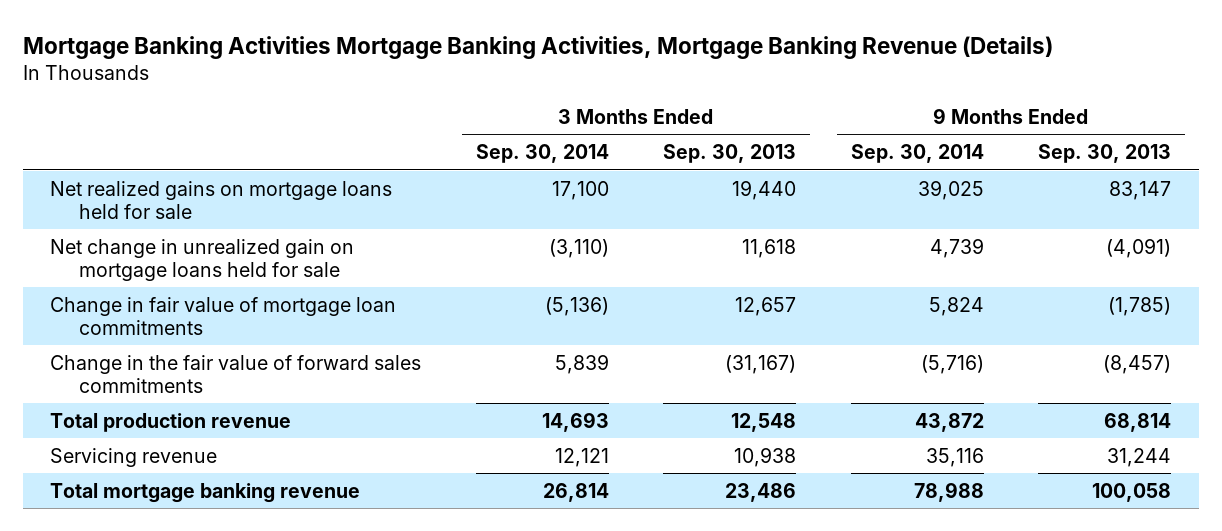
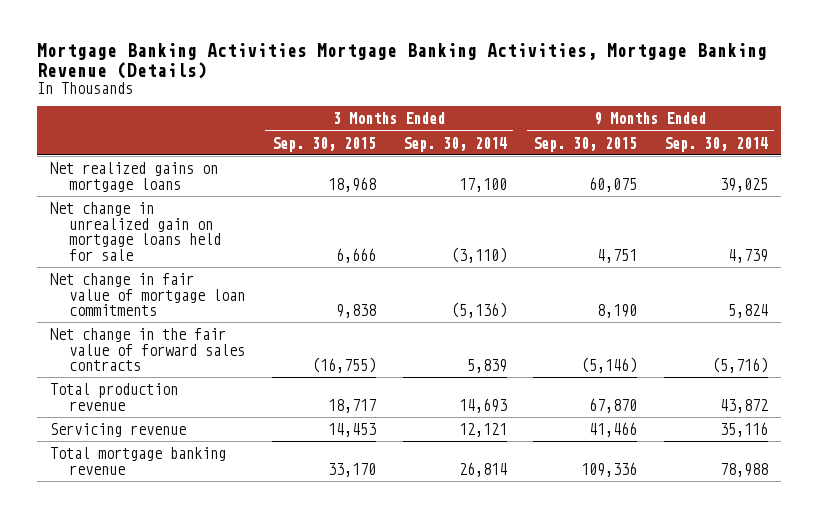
[663,144,797,164] Sep. 30, 2013 -> none
[1038,144,1172,164] Sep. 30, 2013 -> none
none -> [272,136,377,152] Sep. 30, 2015
none -> [533,136,638,152] Sep. 30, 2015
[50,180,393,219] Net realized gains on mortgage loans held for sale -> [50,161,219,192] Net realized gains on mortgage loans
[50,296,397,335] Change in fair value of mortgage loan commitments -> [50,272,246,317] Net change in fair value of mortgage loan commitments
[50,354,422,393] Change in the fair value of forward sales commitments -> [50,327,246,372] Net change in the fair value of forward sales contracts

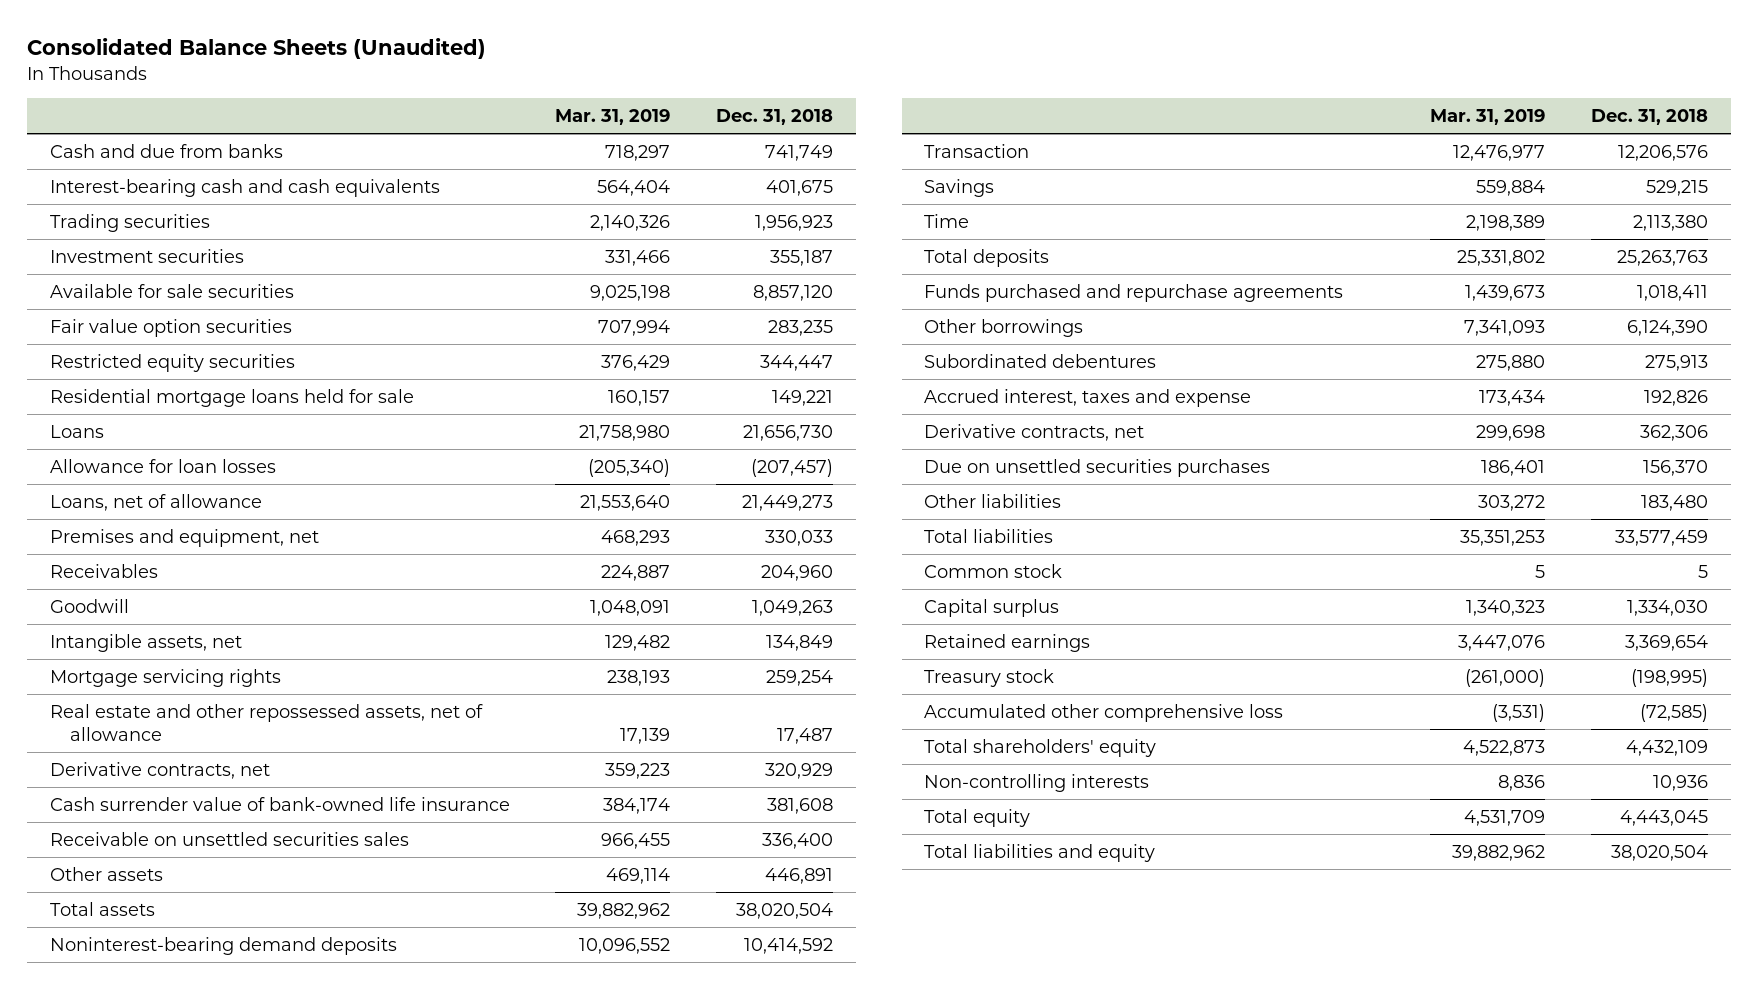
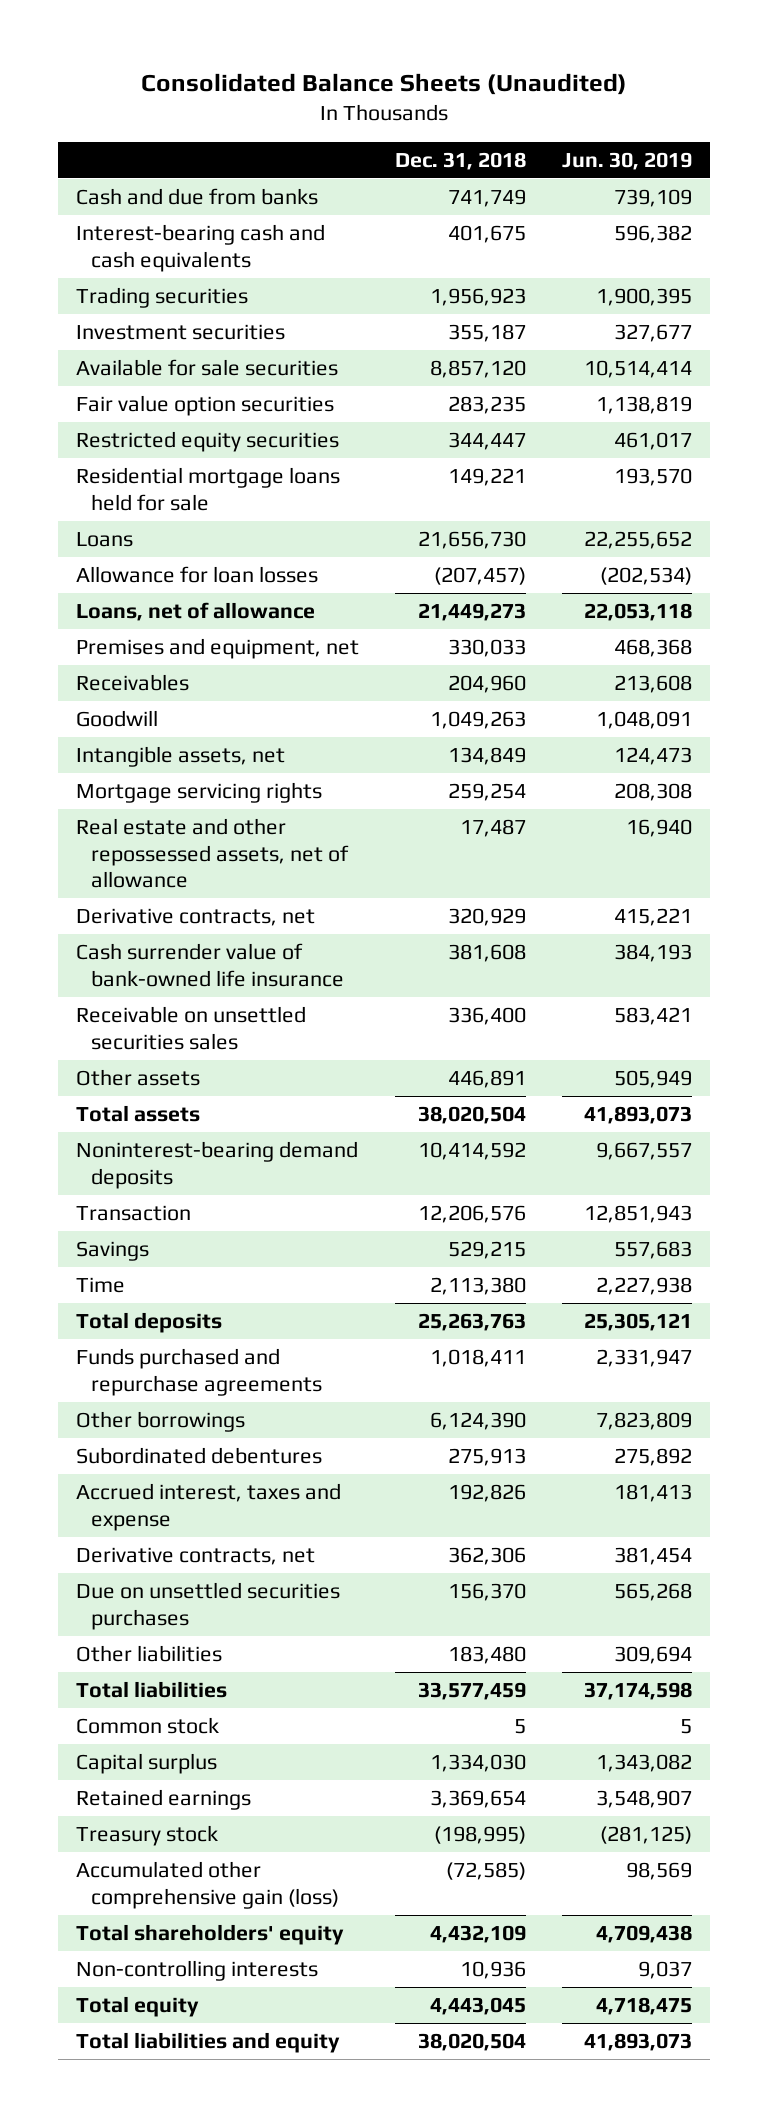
[555,108,671,125] Mar. 31, 2019 -> none
none -> [561,151,692,170] Jun. 30, 2019
[924,703,1284,722] Accumulated other comprehensive loss -> [75,1861,340,1909] Accumulated other comprehensive gain (loss)

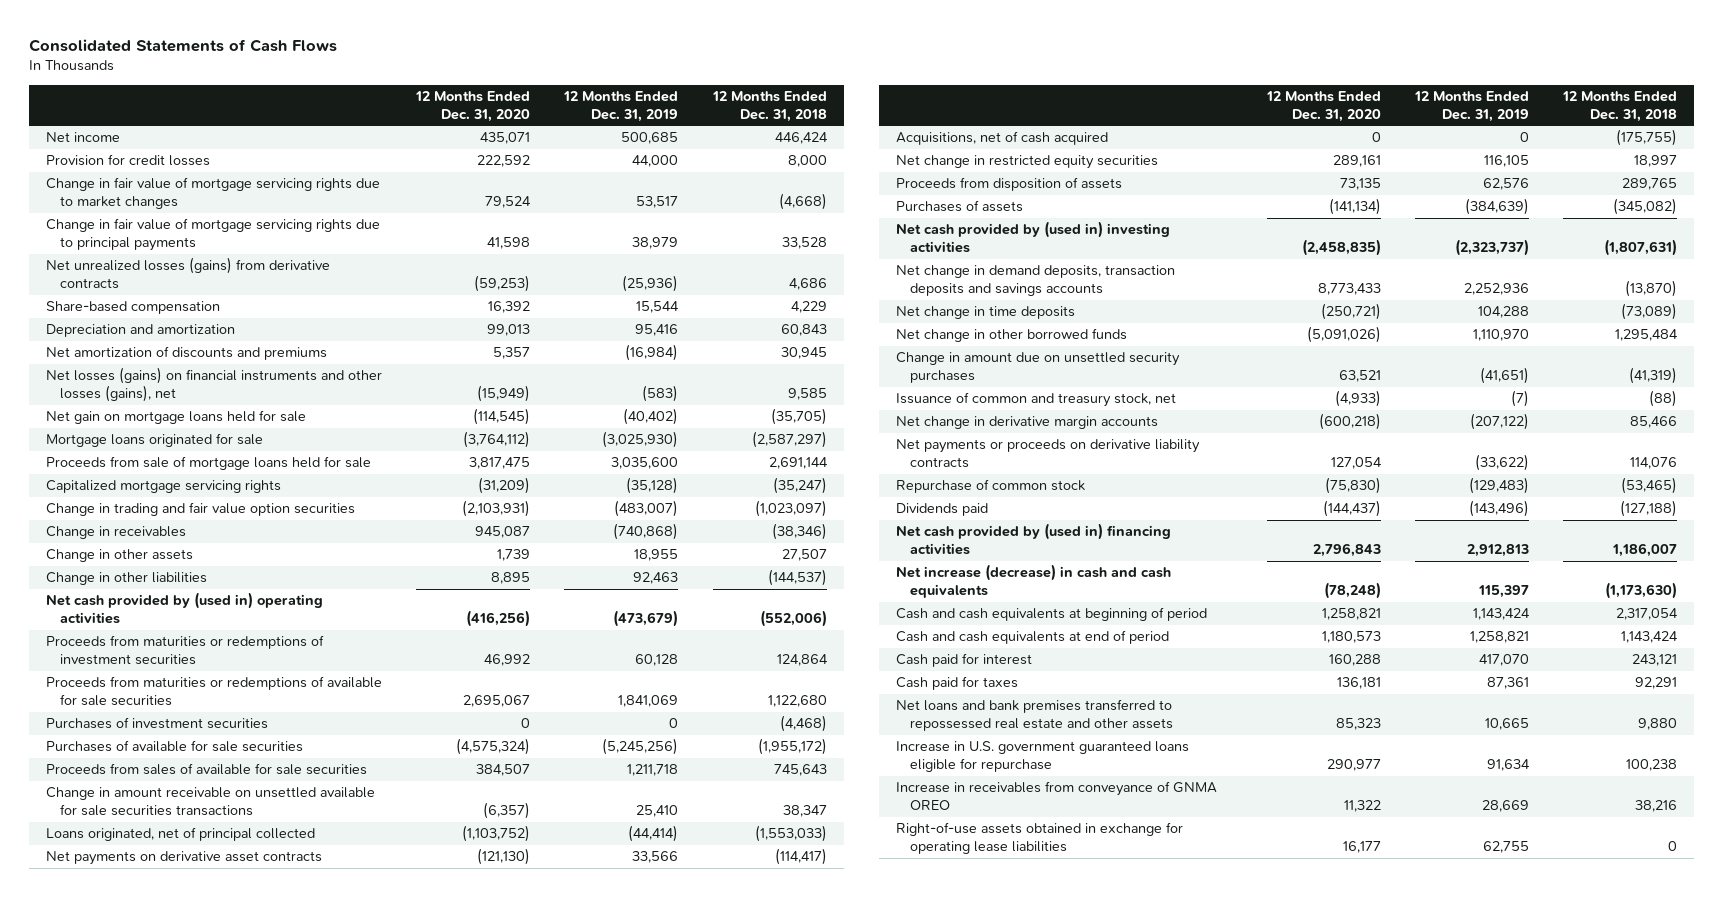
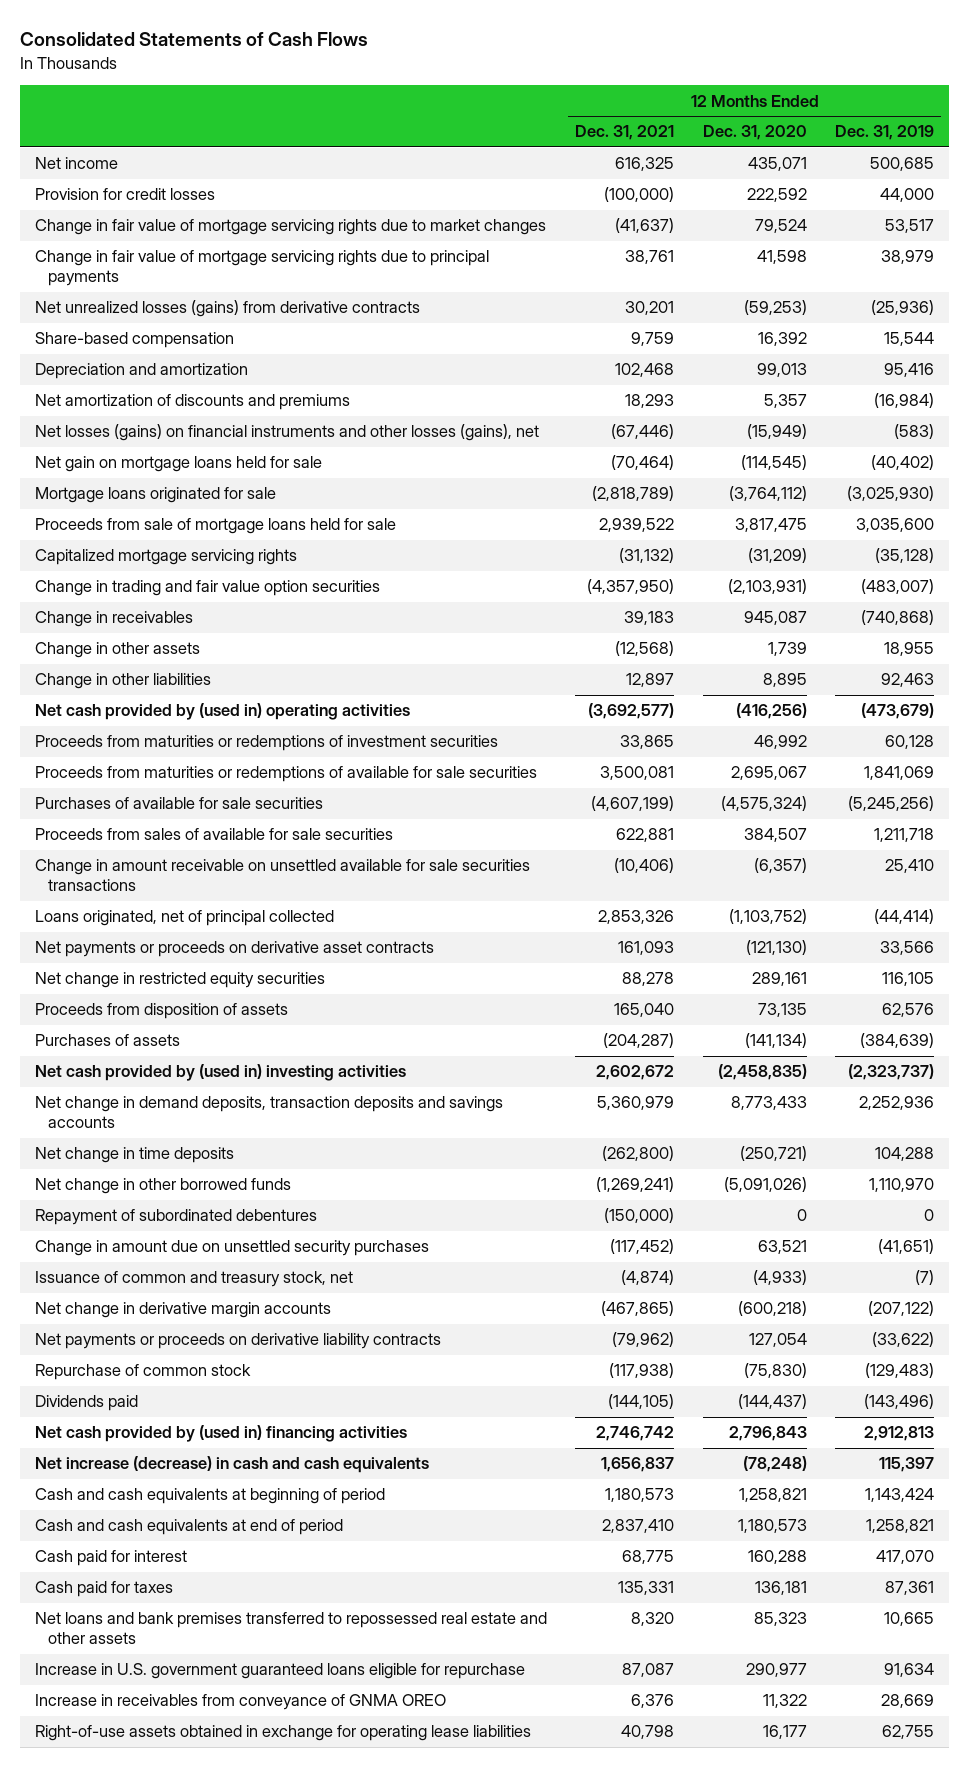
[711,90,827,122] 12 Months Ended Dec. 31, 2018 -> none
none -> [575,125,675,141] Dec. 31, 2021
[45,717,268,730] Purchases of investment securities -> none
[896,131,1109,146] Acquisitions, net of cash acquired -> none
[45,851,322,866] Net payments on derivative asset contracts -> [34,941,434,958] Net payments or proceeds on derivative asset contracts
none -> [34,1209,317,1226] Repayment of subordinated debentures

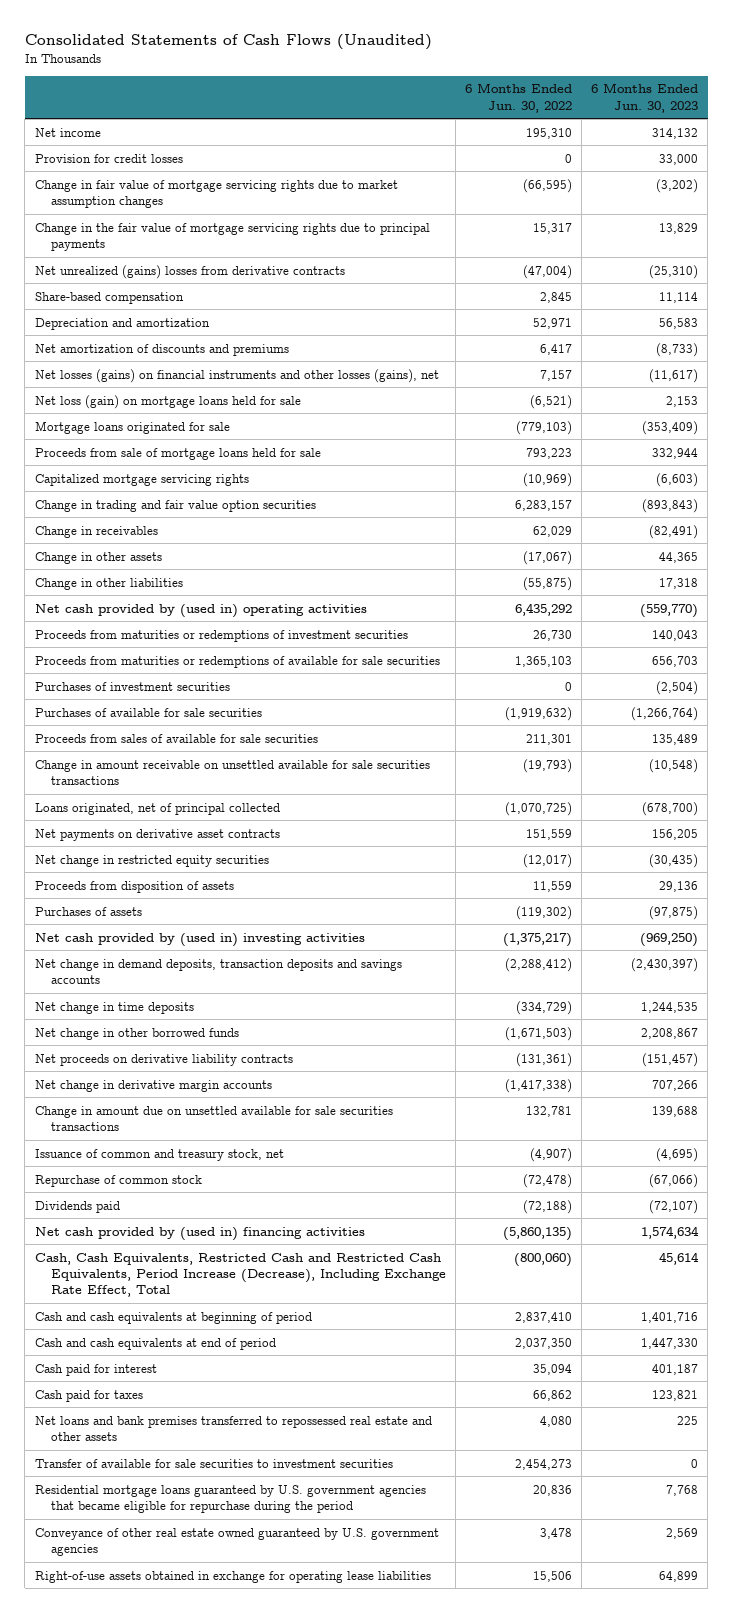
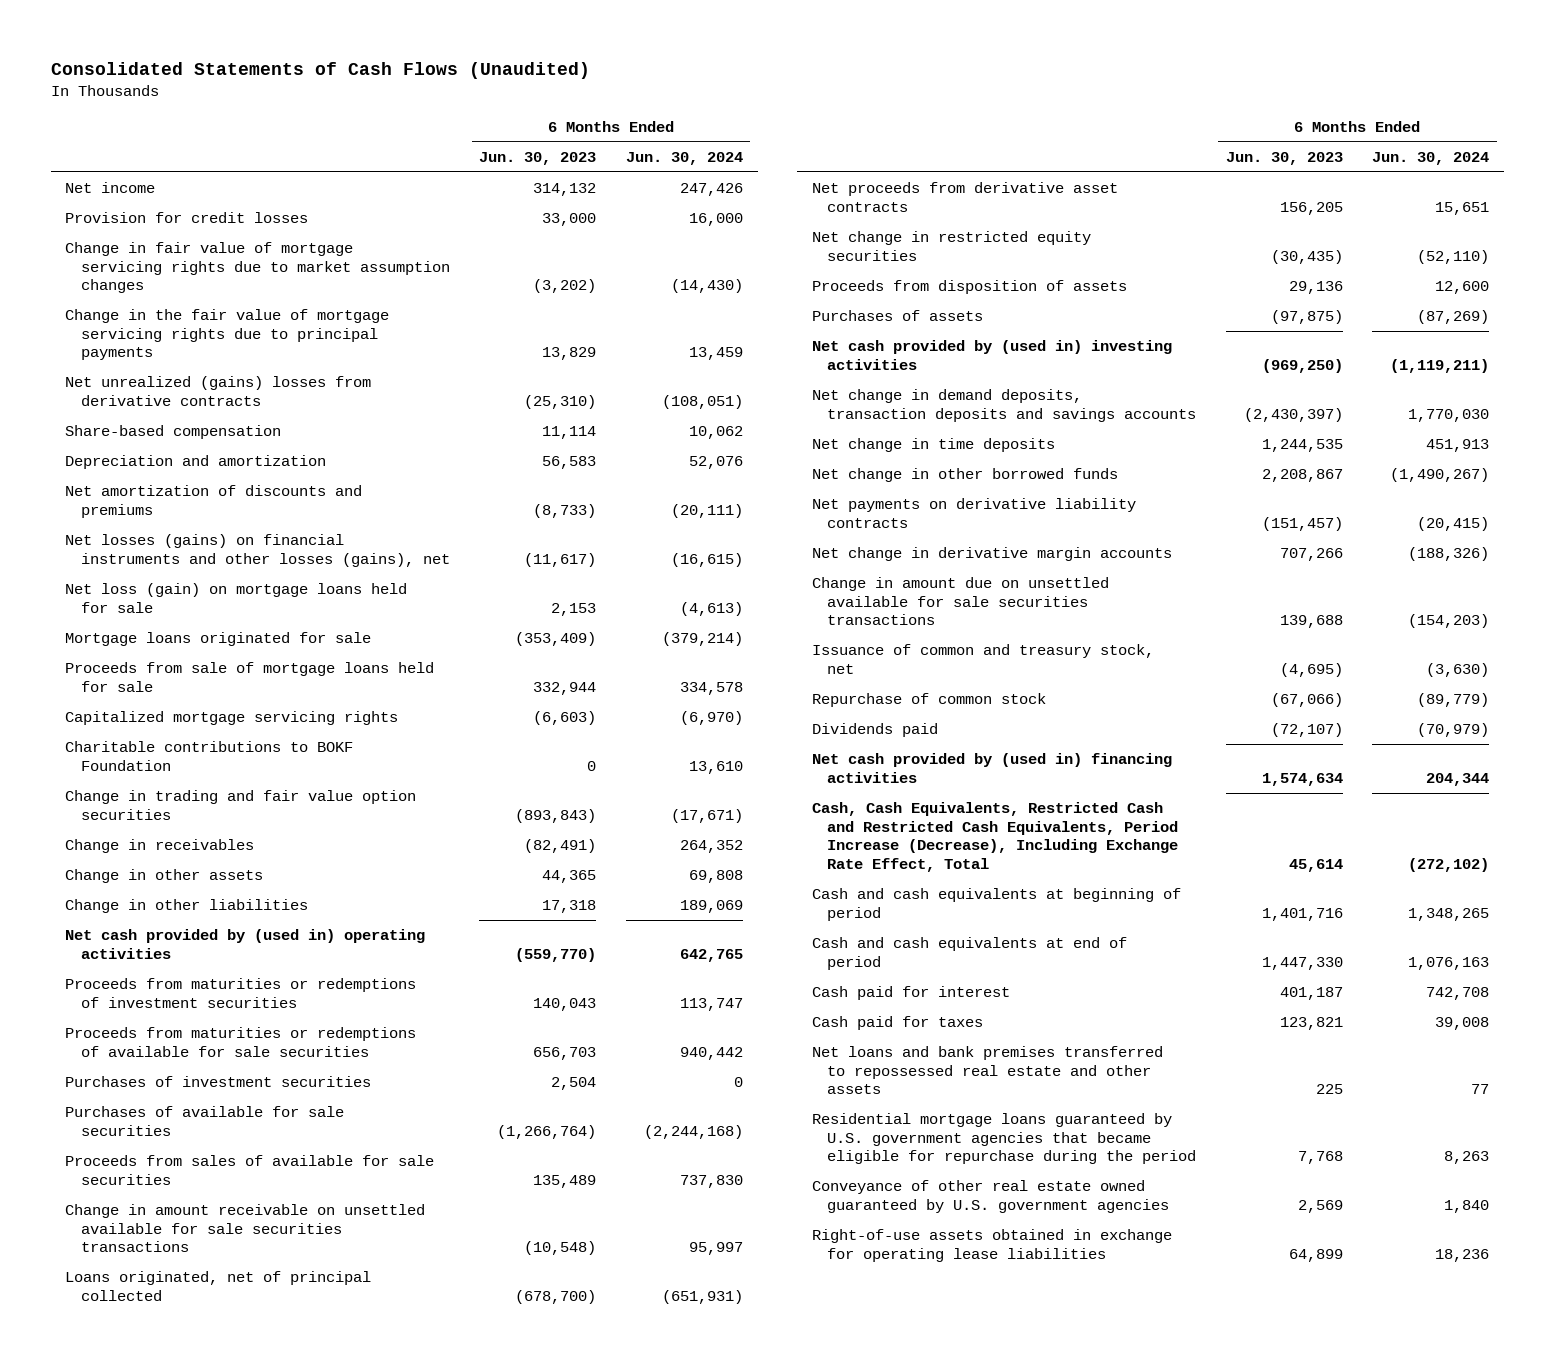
[464,83,572,113] 6 Months Ended Jun. 30, 2022 -> none
none -> [625,151,743,165] Jun. 30, 2024
none -> [65,741,354,771] Charitable contributions to BOKF Foundation
[656,680,699,695] (2,504) -> [551,1077,597,1091] 2,504
[34,828,280,841] Net payments on derivative asset contracts -> [811,182,1118,212] Net proceeds from derivative asset contracts
[34,1053,293,1066] Net proceeds on derivative liability contracts -> [811,498,1136,528] Net payments on derivative liability contracts
[34,1458,393,1468] Transfer of available for sale securities to investment securities -> none

